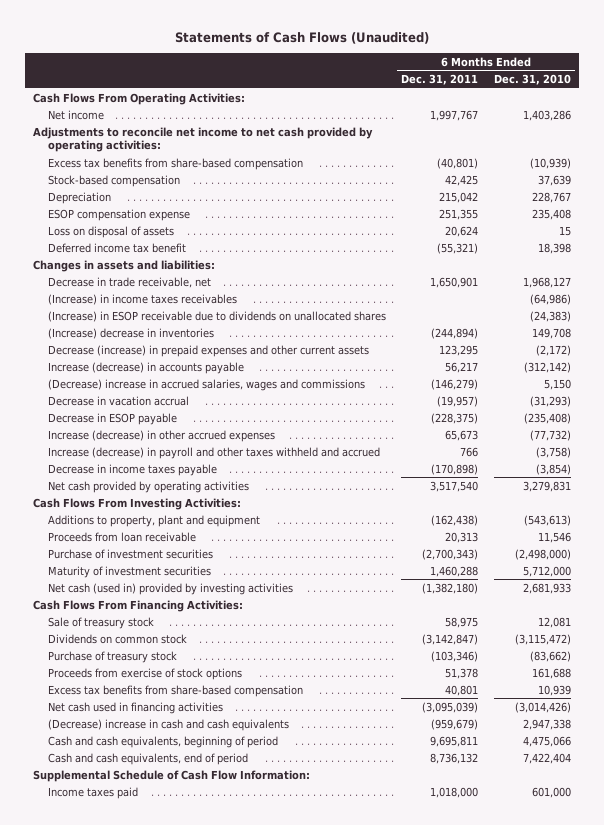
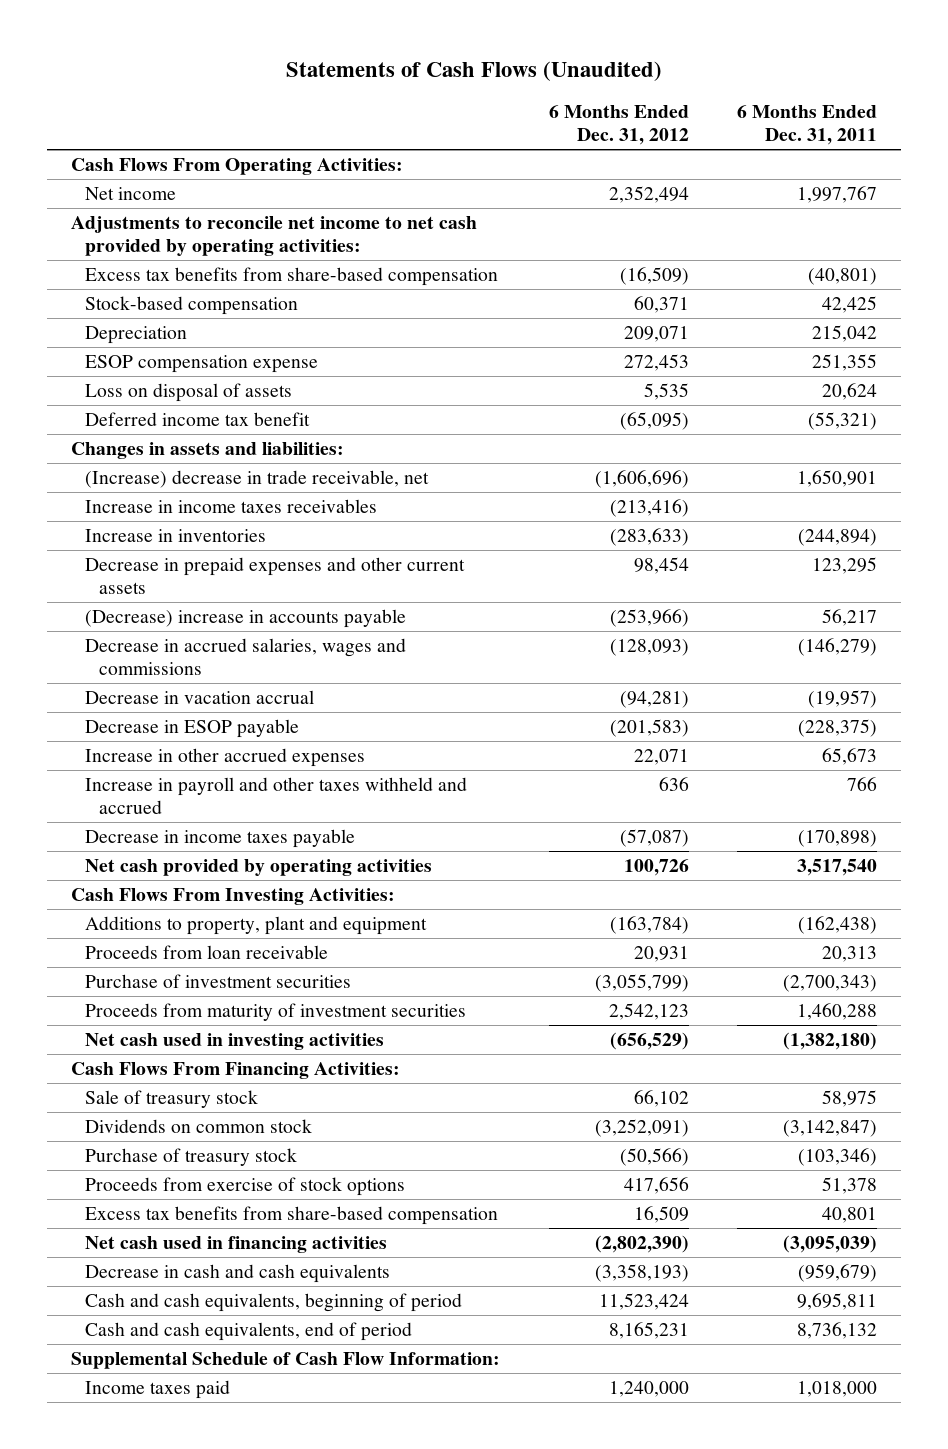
[494,74,572,86] Dec. 31, 2010 -> none
none -> [548,104,689,146] 6 Months Ended Dec. 31, 2012
[47,310,386,322] (Increase) in ESOP receivable due to dividends on unallocated shares -> none
[47,276,211,288] Decrease in trade receivable, net -> [85,469,430,488] (Increase) decrease in trade receivable, net
[47,293,237,305] (Increase) in income taxes receivables -> [85,498,378,513] Increase in income taxes receivables
[47,327,214,339] (Increase) decrease in inventories -> [85,528,267,542] Increase in inventories
[47,344,369,357] Decrease (increase) in prepaid expenses and other current assets -> [85,556,466,595] Decrease in prepaid expenses and other current assets
[47,361,244,374] Increase (decrease) in accounts payable -> [85,608,407,628] (Decrease) increase in accounts payable
[47,378,365,391] (Decrease) increase in accrued salaries, wages and commissions -> [85,637,407,676] Decrease in accrued salaries, wages and commissions
[47,429,275,442] Increase (decrease) in other accrued expenses -> [85,747,366,767] Increase in other accrued expenses
[47,446,380,459] Increase (decrease) in payroll and other taxes withheld and accrued -> [85,776,468,815] Increase in payroll and other taxes withheld and accrued
[47,565,211,578] Maturity of investment securities -> [85,1002,467,1021] Proceeds from maturity of investment securities
[47,582,293,595] Net cash (used in) provided by investing activities -> [85,1032,385,1050] Net cash used in investing activities
[47,718,289,731] (Decrease) increase in cash and cash equivalents -> [85,1263,391,1283] Decrease in cash and cash equivalents

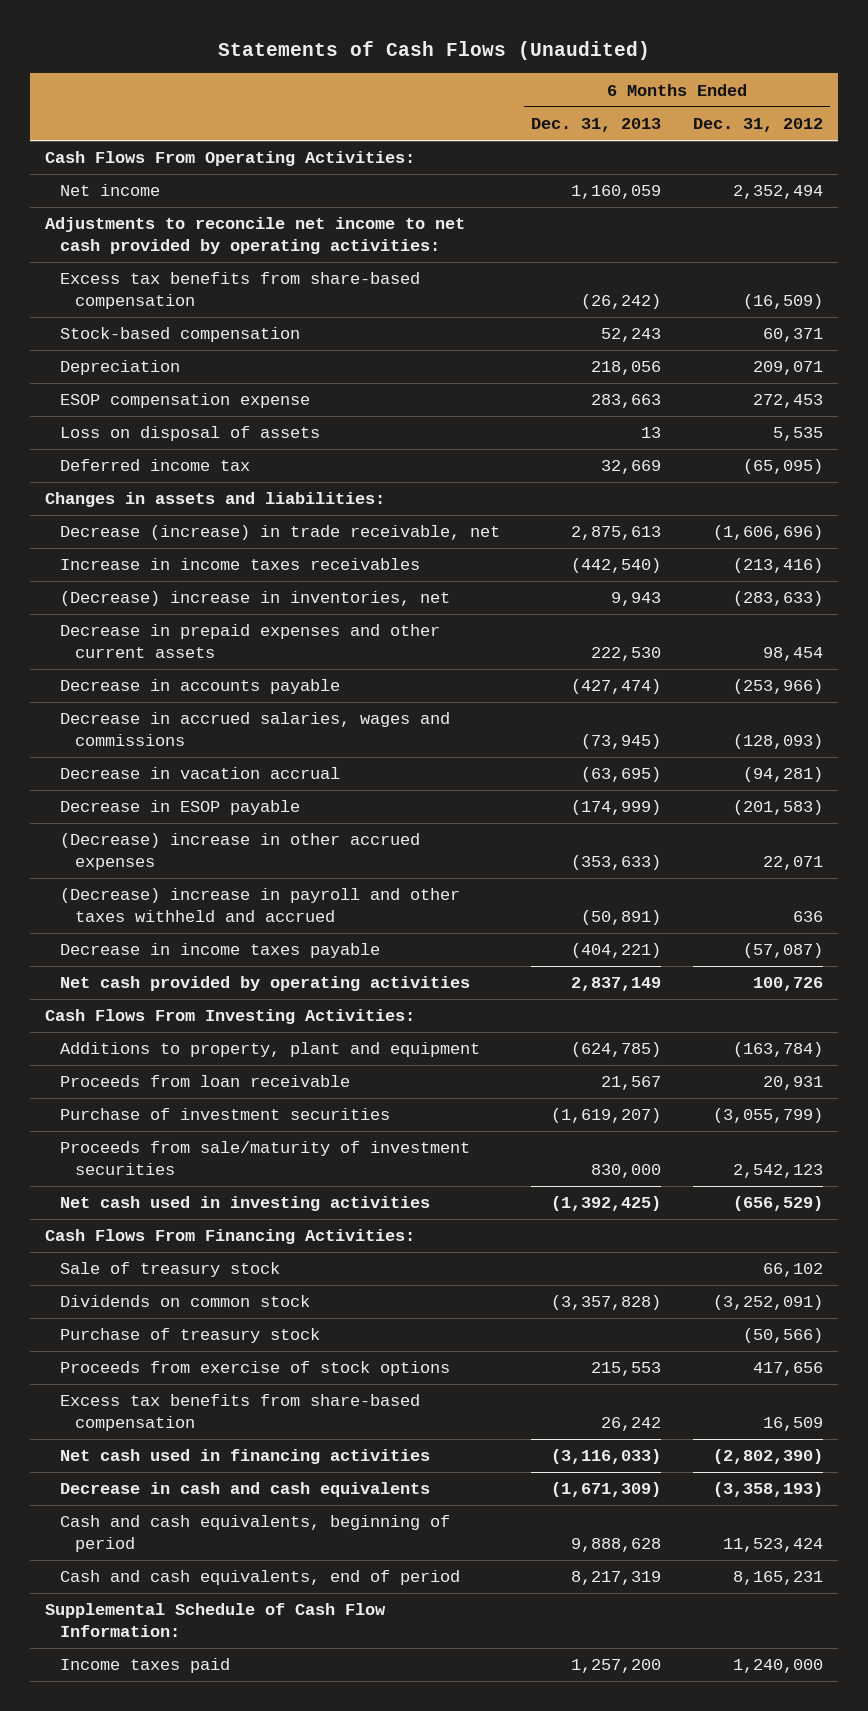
[737,104,878,146] 6 Months Ended Dec. 31, 2011 -> none
none -> [531,118,662,133] Dec. 31, 2013
[85,411,311,426] Deferred income tax benefit -> [60,459,251,472] Deferred income tax
[85,469,430,488] (Increase) decrease in trade receivable, net -> [60,525,501,541] Decrease (increase) in trade receivable, net
[85,528,267,542] Increase in inventories -> [60,591,451,607] (Decrease) increase in inventories, net
[85,608,407,628] (Decrease) increase in accounts payable -> [60,679,341,695] Decrease in accounts payable
[85,747,366,767] Increase in other accrued expenses -> [60,833,421,871] (Decrease) increase in other accrued expenses
[85,776,468,815] Increase in payroll and other taxes withheld and accrued -> [60,888,461,923] (Decrease) increase in payroll and other taxes withheld and accrued
[85,1002,467,1021] Proceeds from maturity of investment securities -> [60,1141,471,1176] Proceeds from sale/maturity of investment securities

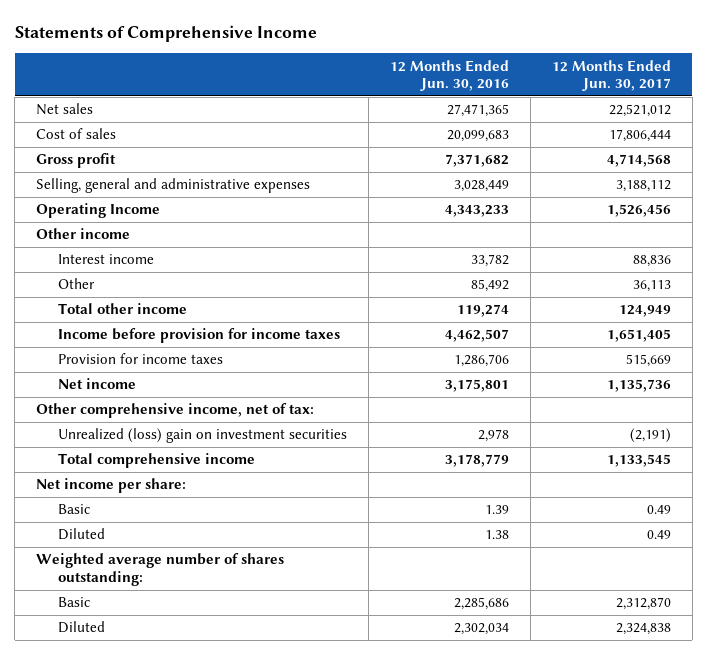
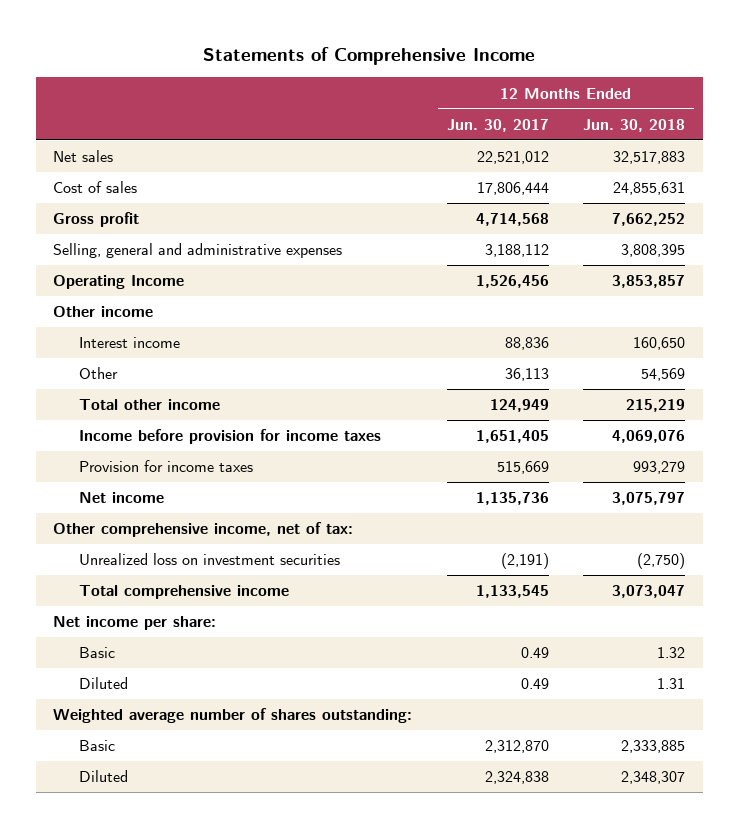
[389,59,509,92] 12 Months Ended Jun. 30, 2016 -> none
none -> [583,118,686,132] Jun. 30, 2018
[58,428,348,444] Unrealized (loss) gain on investment securities -> [78,553,340,566] Unrealized loss on investment securities

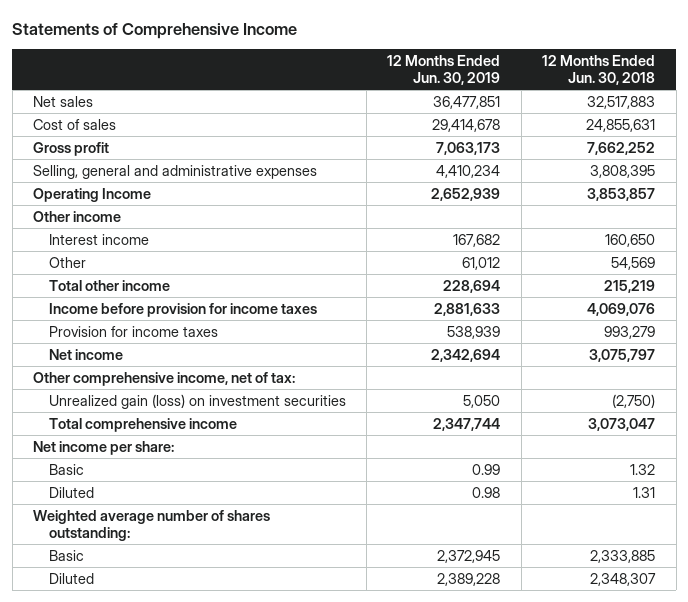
[446,118,549,132] Jun. 30, 2017 -> none
none -> [387,54,501,86] 12 Months Ended Jun. 30, 2019
[78,553,340,566] Unrealized loss on investment securities -> [48,393,346,409] Unrealized gain (loss) on investment securities

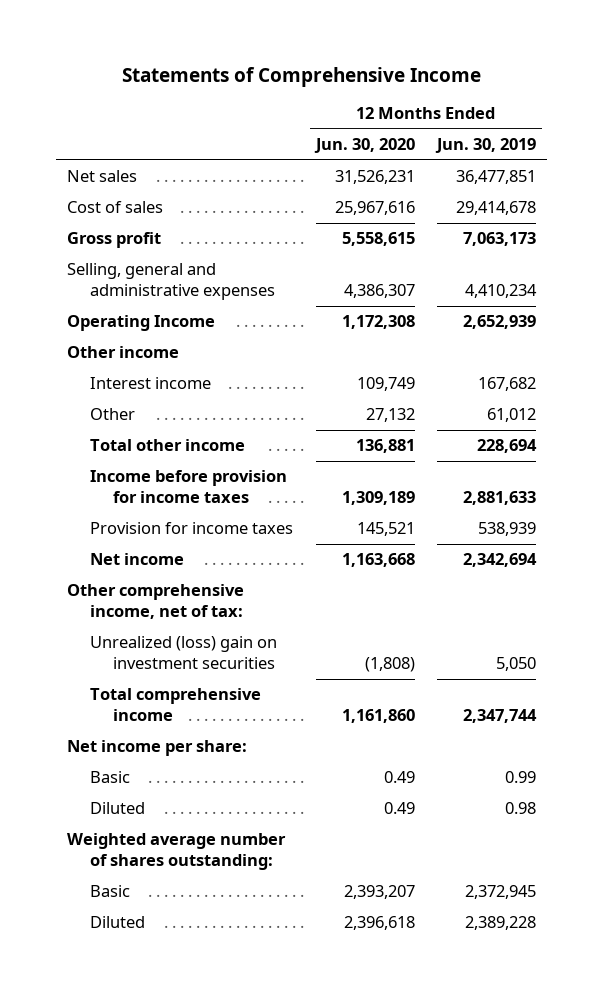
[542,54,656,86] 12 Months Ended Jun. 30, 2018 -> none
none -> [313,138,415,154] Jun. 30, 2020
[48,393,346,409] Unrealized gain (loss) on investment securities -> [90,636,278,670] Unrealized (loss) gain on investment securities

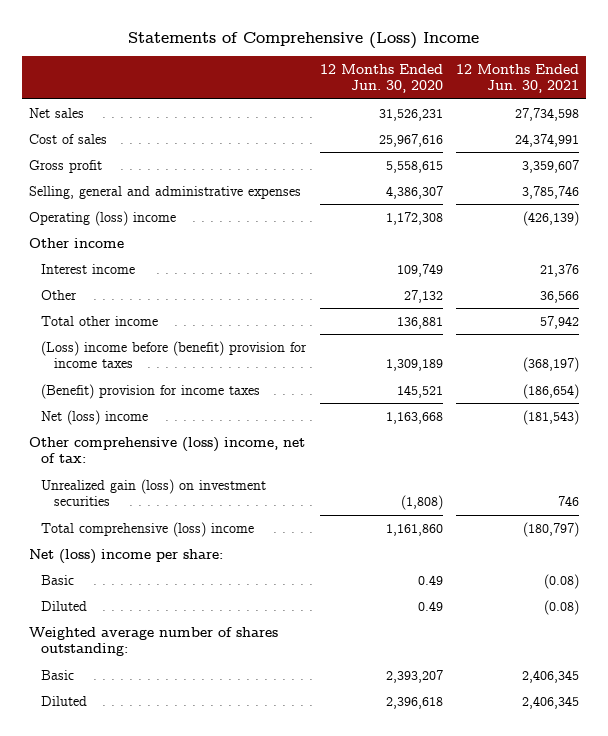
[121,66,481,87] Statements of Comprehensive Income -> [127,31,479,49] Statements of Comprehensive (Loss) Income
[434,138,536,154] Jun. 30, 2019 -> none
none -> [456,63,580,94] 12 Months Ended Jun. 30, 2021
[67,315,216,332] Operating Income -> [28,210,176,226] Operating (loss) income
[90,470,288,504] Income before provision for income taxes -> [41,340,308,369] (Loss) income before (benefit) provision for income taxes
[90,522,294,535] Provision for income taxes -> [41,383,261,399] (Benefit) provision for income taxes
[90,553,185,566] Net income -> [41,409,149,425] Net (loss) income
[67,584,245,620] Other comprehensive income, net of tax: -> [28,436,305,464] Other comprehensive (loss) income, net of tax:
[90,636,278,670] Unrealized (loss) gain on investment securities -> [41,478,267,507] Unrealized gain (loss) on investment securities
[90,688,262,722] Total comprehensive income -> [41,521,255,537] Total comprehensive (loss) income
[67,740,248,757] Net income per share: -> [28,548,223,564] Net (loss) income per share:

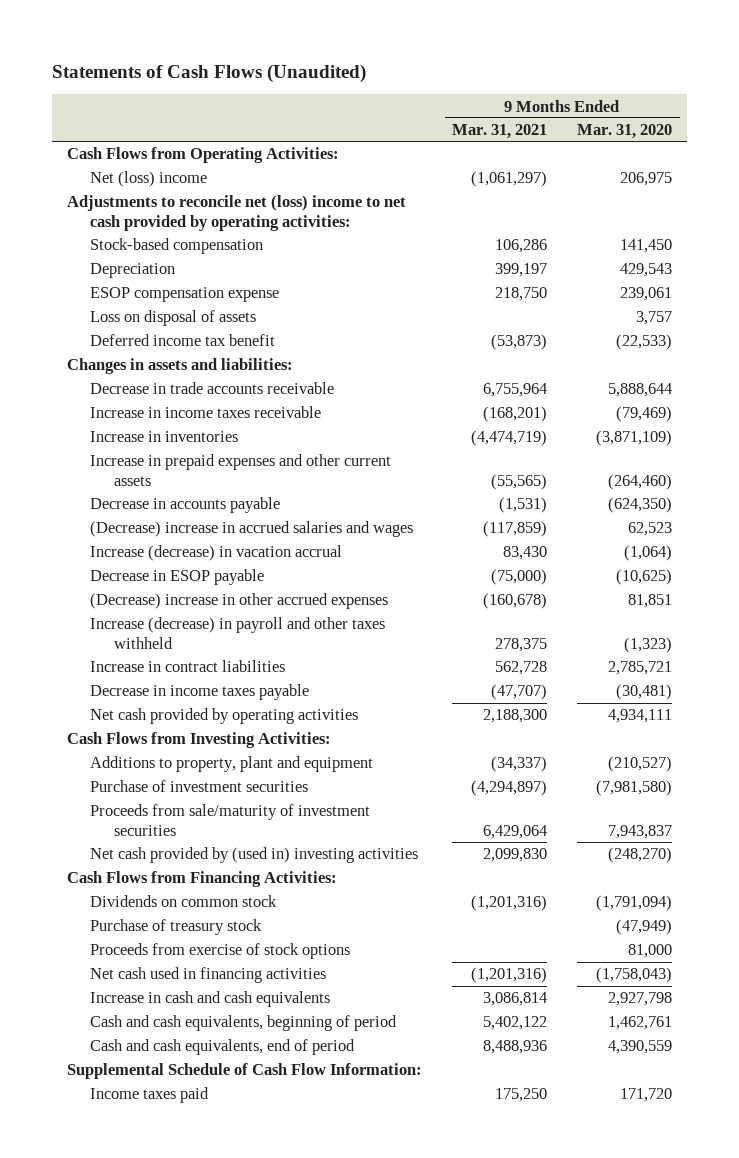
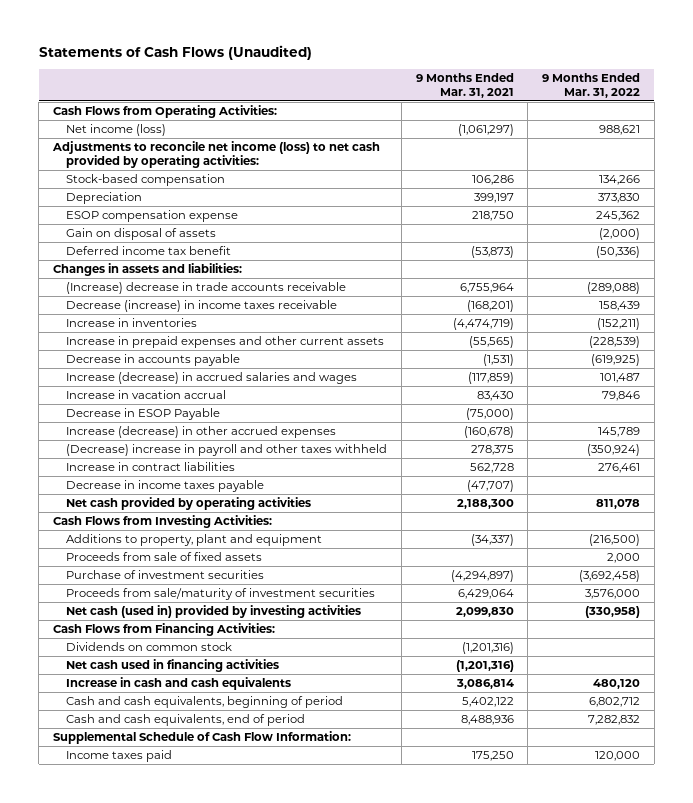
[577,124,673,140] Mar. 31, 2020 -> none
none -> [542,72,641,98] 9 Months Ended Mar. 31, 2022
[90,171,208,188] Net (loss) income -> [66,124,167,137] Net income (loss)
[66,195,406,231] Adjustments to reconcile net (loss) income to net cash provided by operating activities: -> [52,141,381,169] Adjustments to reconcile net income (loss) to net cash provided by operating activities:
[90,310,257,327] Loss on disposal of assets -> [66,228,217,241] Gain on disposal of assets
[90,382,335,395] Decrease in trade accounts receivable -> [66,282,347,295] (Increase) decrease in trade accounts receivable
[90,406,322,419] Increase in income taxes receivable -> [66,300,338,313] Decrease (increase) in income taxes receivable
[90,521,414,538] (Decrease) increase in accrued salaries and wages -> [66,372,358,385] Increase (decrease) in accrued salaries and wages
[90,545,343,562] Increase (decrease) in vacation accrual -> [66,390,227,400] Increase in vacation accrual
[90,569,265,586] Decrease in ESOP payable -> [66,408,221,421] Decrease in ESOP Payable
[90,593,389,610] (Decrease) increase in other accrued expenses -> [66,426,337,439] Increase (decrease) in other accrued expenses
[90,617,386,649] Increase (decrease) in payroll and other taxes withheld -> [66,444,388,457] (Decrease) increase in payroll and other taxes withheld
none -> [66,552,263,562] Proceeds from sale of fixed assets
[90,847,419,864] Net cash provided by (used in) investing activities -> [66,605,362,619] Net cash (used in) provided by investing activities
[90,919,263,936] Purchase of treasury stock -> none
[90,943,351,960] Proceeds from exercise of stock options -> none

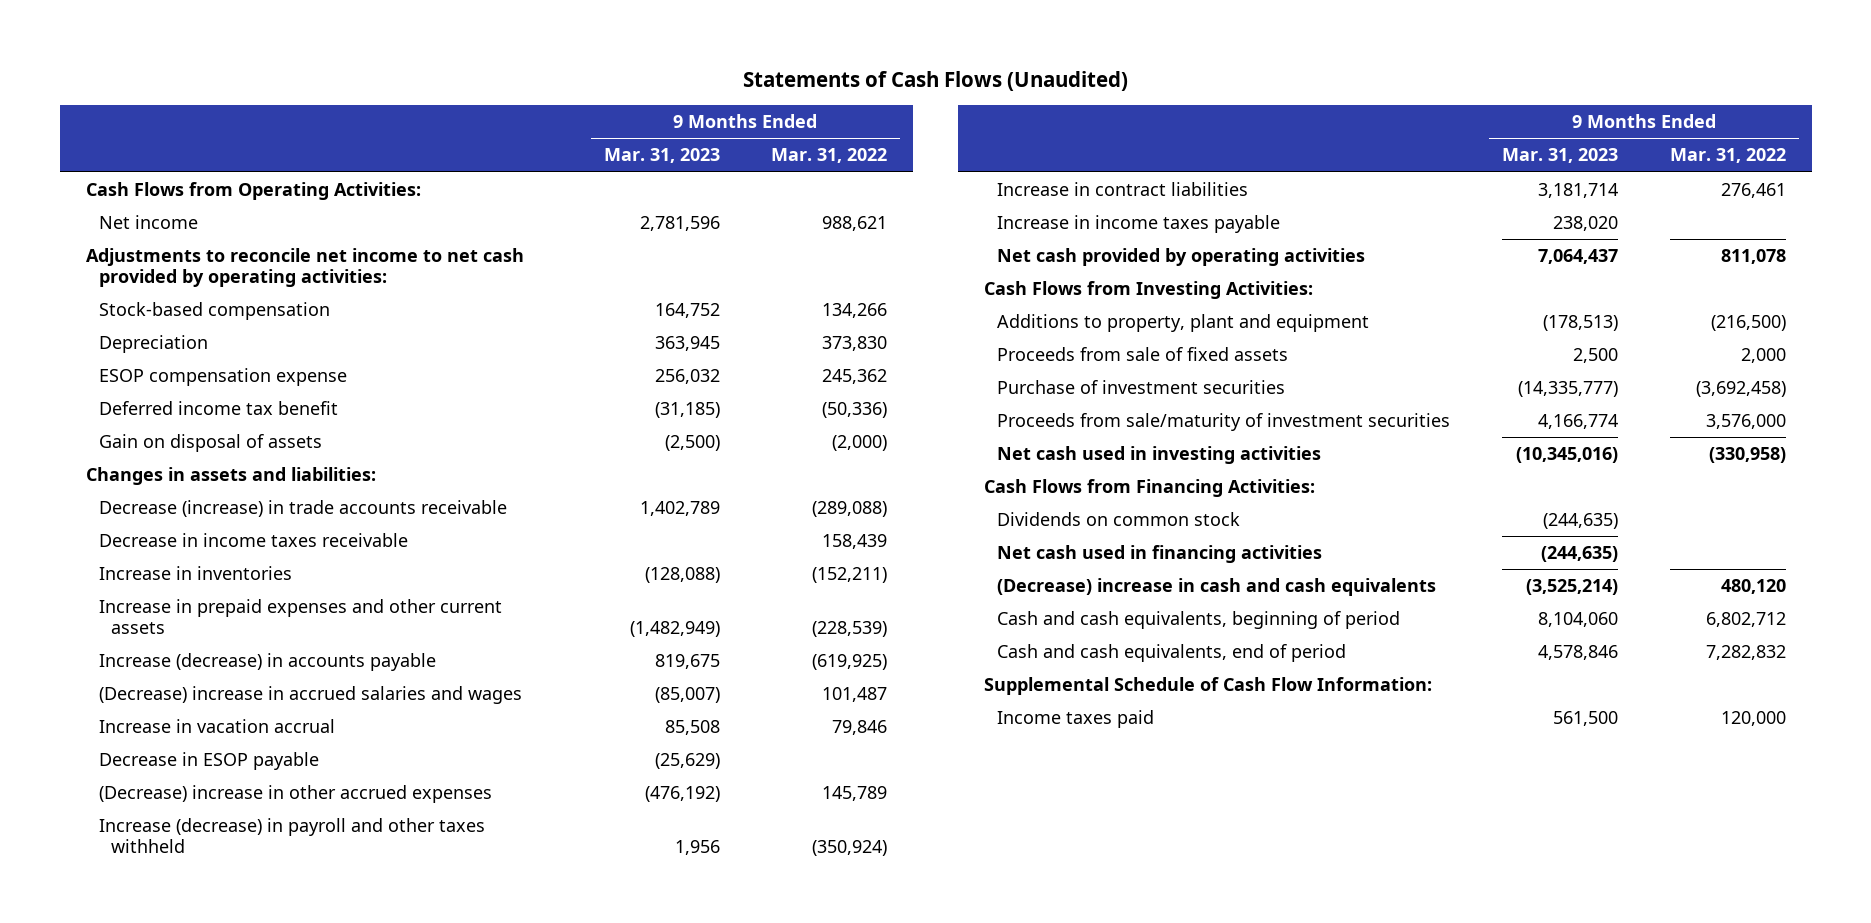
[415,72,514,98] 9 Months Ended Mar. 31, 2021 -> none
none -> [603,148,720,164] Mar. 31, 2023
[66,124,167,137] Net income (loss) -> [98,215,198,230] Net income
[52,141,381,169] Adjustments to reconcile net income (loss) to net cash provided by operating activities: -> [85,248,524,287] Adjustments to reconcile net income to net cash provided by operating activities:
[66,228,217,241] Gain on disposal of assets -> [98,434,322,453] Gain on disposal of assets
[66,282,347,295] (Increase) decrease in trade accounts receivable -> [98,500,507,518] Decrease (increase) in trade accounts receivable
[66,300,338,313] Decrease (increase) in income taxes receivable -> [98,533,408,548] Decrease in income taxes receivable
[66,354,241,367] Decrease in accounts payable -> [98,653,436,672] Increase (decrease) in accounts payable
[66,372,358,385] Increase (decrease) in accrued salaries and wages -> [98,686,522,705] (Decrease) increase in accrued salaries and wages
[66,408,221,421] Decrease in ESOP Payable -> [98,752,319,771] Decrease in ESOP payable
[66,426,337,439] Increase (decrease) in other accrued expenses -> [98,785,492,804] (Decrease) increase in other accrued expenses
[66,444,388,457] (Decrease) increase in payroll and other taxes withheld -> [98,818,485,853] Increase (decrease) in payroll and other taxes withheld
[66,480,265,493] Decrease in income taxes payable -> [996,215,1280,234] Increase in income taxes payable
[66,605,362,619] Net cash (used in) provided by investing activities -> [996,446,1321,465] Net cash used in investing activities
[66,677,292,691] Increase in cash and cash equivalents -> [996,578,1436,597] (Decrease) increase in cash and cash equivalents

